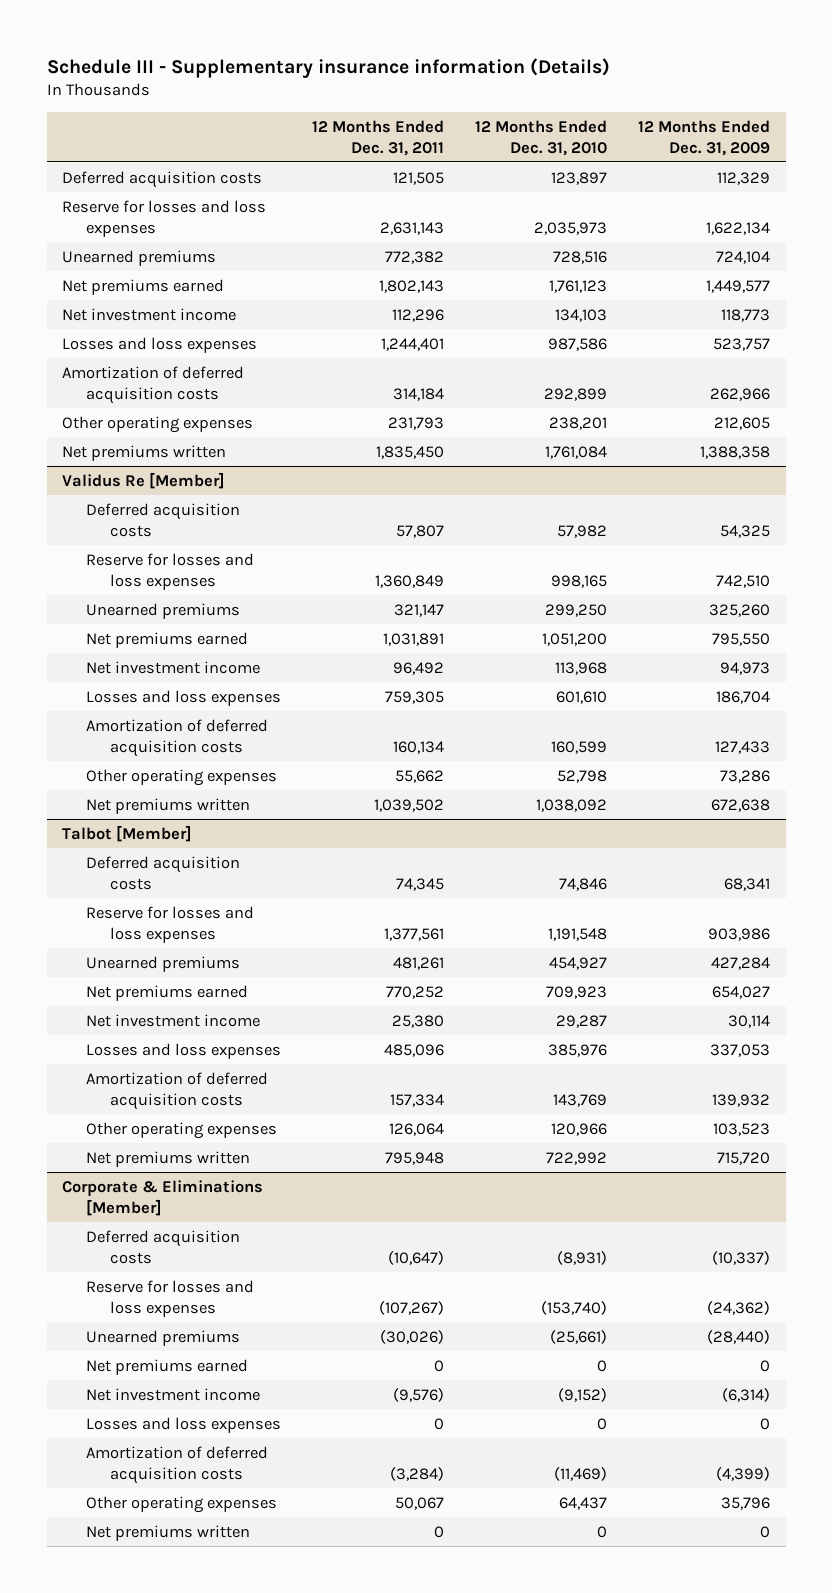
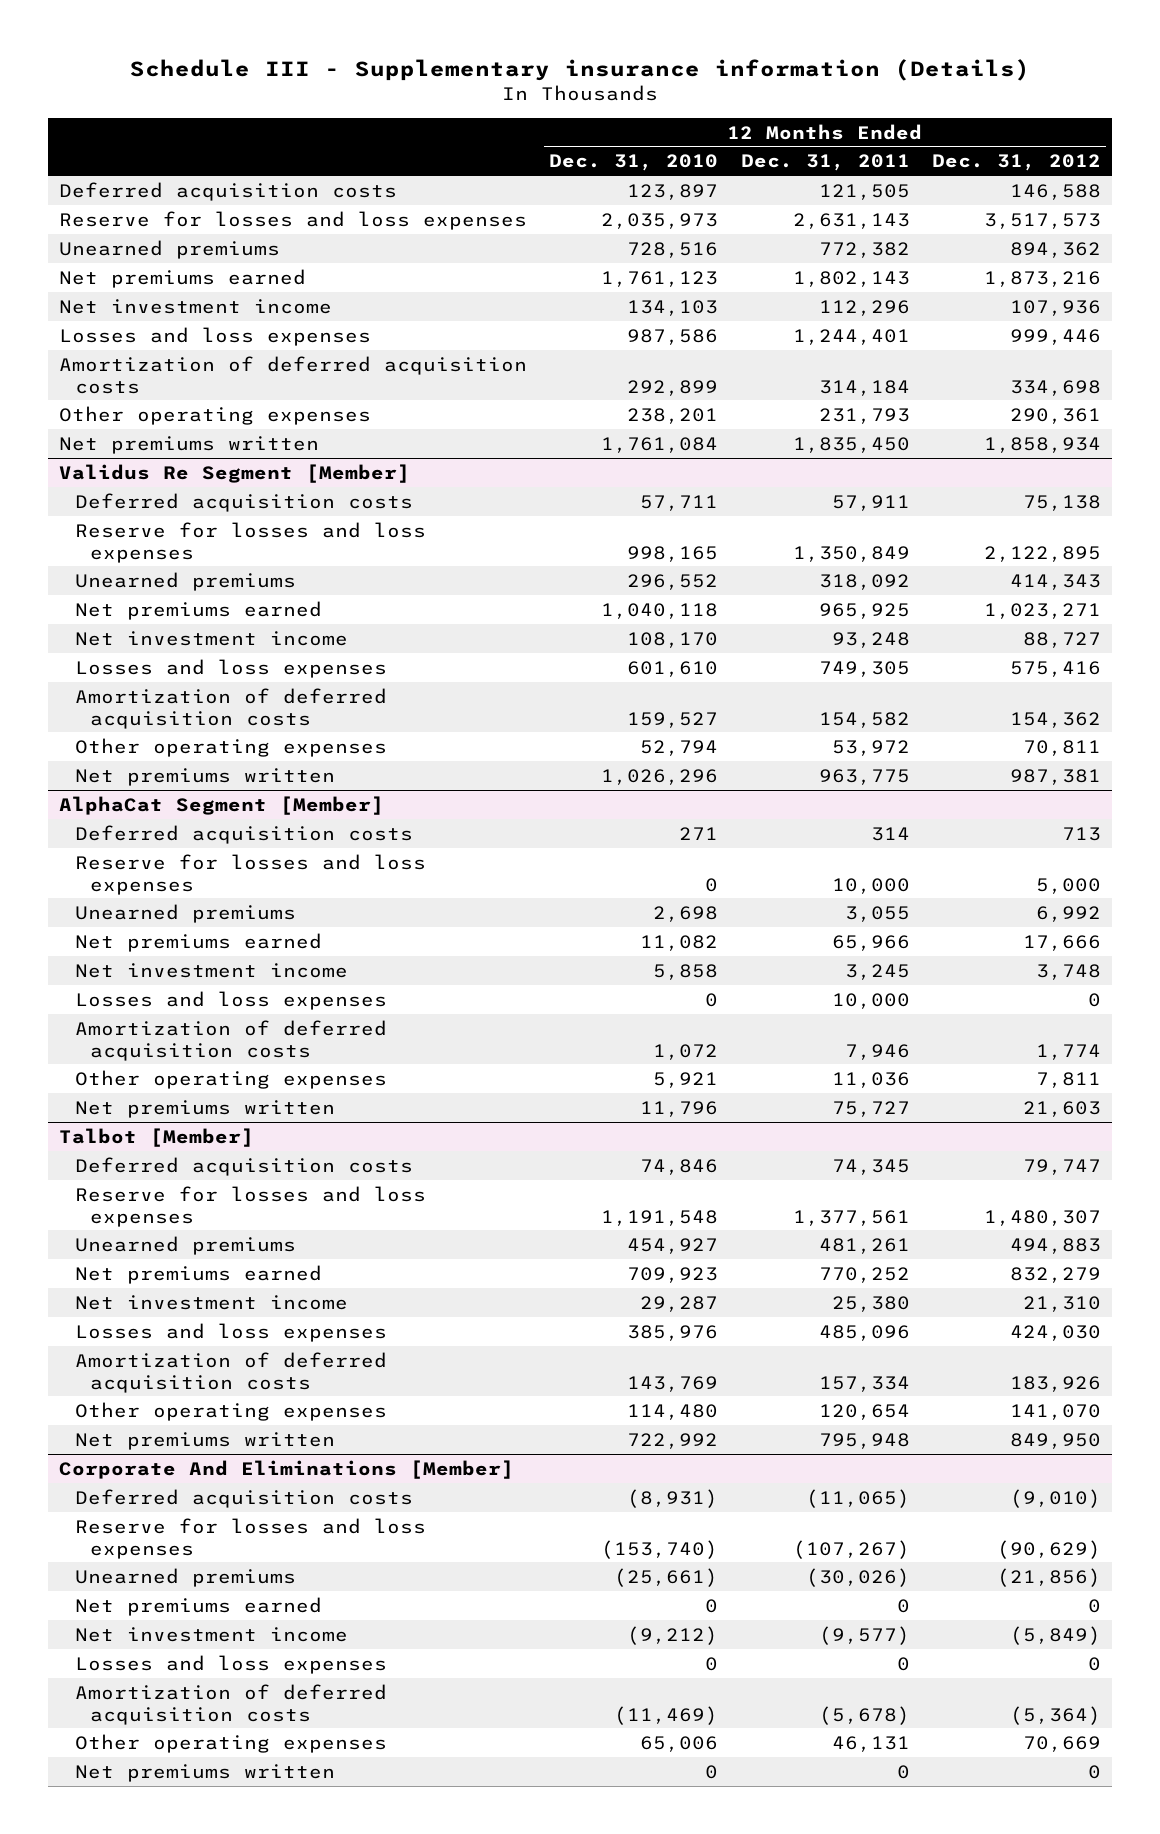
[638,119,771,156] 12 Months Ended Dec. 31, 2009 -> none
none -> [931,154,1101,172] Dec. 31, 2012
[62,471,226,489] Validus Re [Member] -> [59,463,411,483] Validus Re Segment [Member]
[396,524,445,538] 57,807 -> [831,494,910,511] 57,911
[557,524,608,538] 57,982 -> [640,494,719,511] 57,711
[375,574,445,588] 1,360,849 -> [792,545,910,562] 1,350,849
[394,603,445,617] 321,147 -> [818,573,910,590] 318,092
[545,603,608,617] 299,250 -> [627,573,719,590] 296,552
[383,632,445,646] 1,031,891 -> [818,602,910,619] 965,925
[542,632,608,646] 1,051,200 -> [601,602,719,619] 1,040,118
[393,661,445,675] 96,492 -> [831,631,910,648] 93,248
[555,661,608,675] 113,968 -> [627,631,719,648] 108,170
[385,690,445,704] 759,305 -> [818,660,910,677] 749,305
[393,740,445,754] 160,134 -> [818,711,910,728] 154,582
[551,740,608,754] 160,599 -> [627,711,719,728] 159,527
[395,769,445,783] 55,662 -> [831,739,910,756] 53,972
[557,769,608,783] 52,798 -> [640,739,719,756] 52,794
[374,798,445,812] 1,039,502 -> [818,768,910,785] 963,775
[536,798,608,812] 1,038,092 -> [601,768,719,785] 1,026,296
none -> [59,795,385,815] AlphaCat Segment [Member]
none -> [74,824,413,844] Deferred acquisition costs
none -> [74,853,426,895] Reserve for losses and loss expenses
none -> [74,903,296,923] Unearned premiums
none -> [74,932,322,952] Net premiums earned
none -> [74,962,348,978] Net investment income
none -> [74,990,387,1010] Losses and loss expenses
none -> [74,1019,387,1061] Amortization of deferred acquisition costs
none -> [74,1069,387,1089] Other operating expenses
none -> [74,1099,335,1118] Net premiums written
[389,1122,445,1136] 126,064 -> [818,1403,910,1420] 120,654
[551,1122,608,1136] 120,966 -> [627,1403,719,1420] 114,480
[62,1179,264,1216] Corporate & Eliminations [Member] -> [59,1459,515,1479] Corporate And Eliminations [Member]
[388,1250,445,1265] (10,647) -> [805,1488,910,1508] (11,065)
[393,1387,445,1402] (9,576) -> [818,1625,910,1645] (9,577)
[558,1387,608,1402] (9,152) -> [627,1625,719,1645] (9,212)
[390,1466,445,1481] (3,284) -> [818,1705,910,1725] (5,678)
[395,1496,445,1510] 50,067 -> [831,1735,910,1752] 46,131
[559,1496,608,1510] 64,437 -> [640,1735,719,1752] 65,006

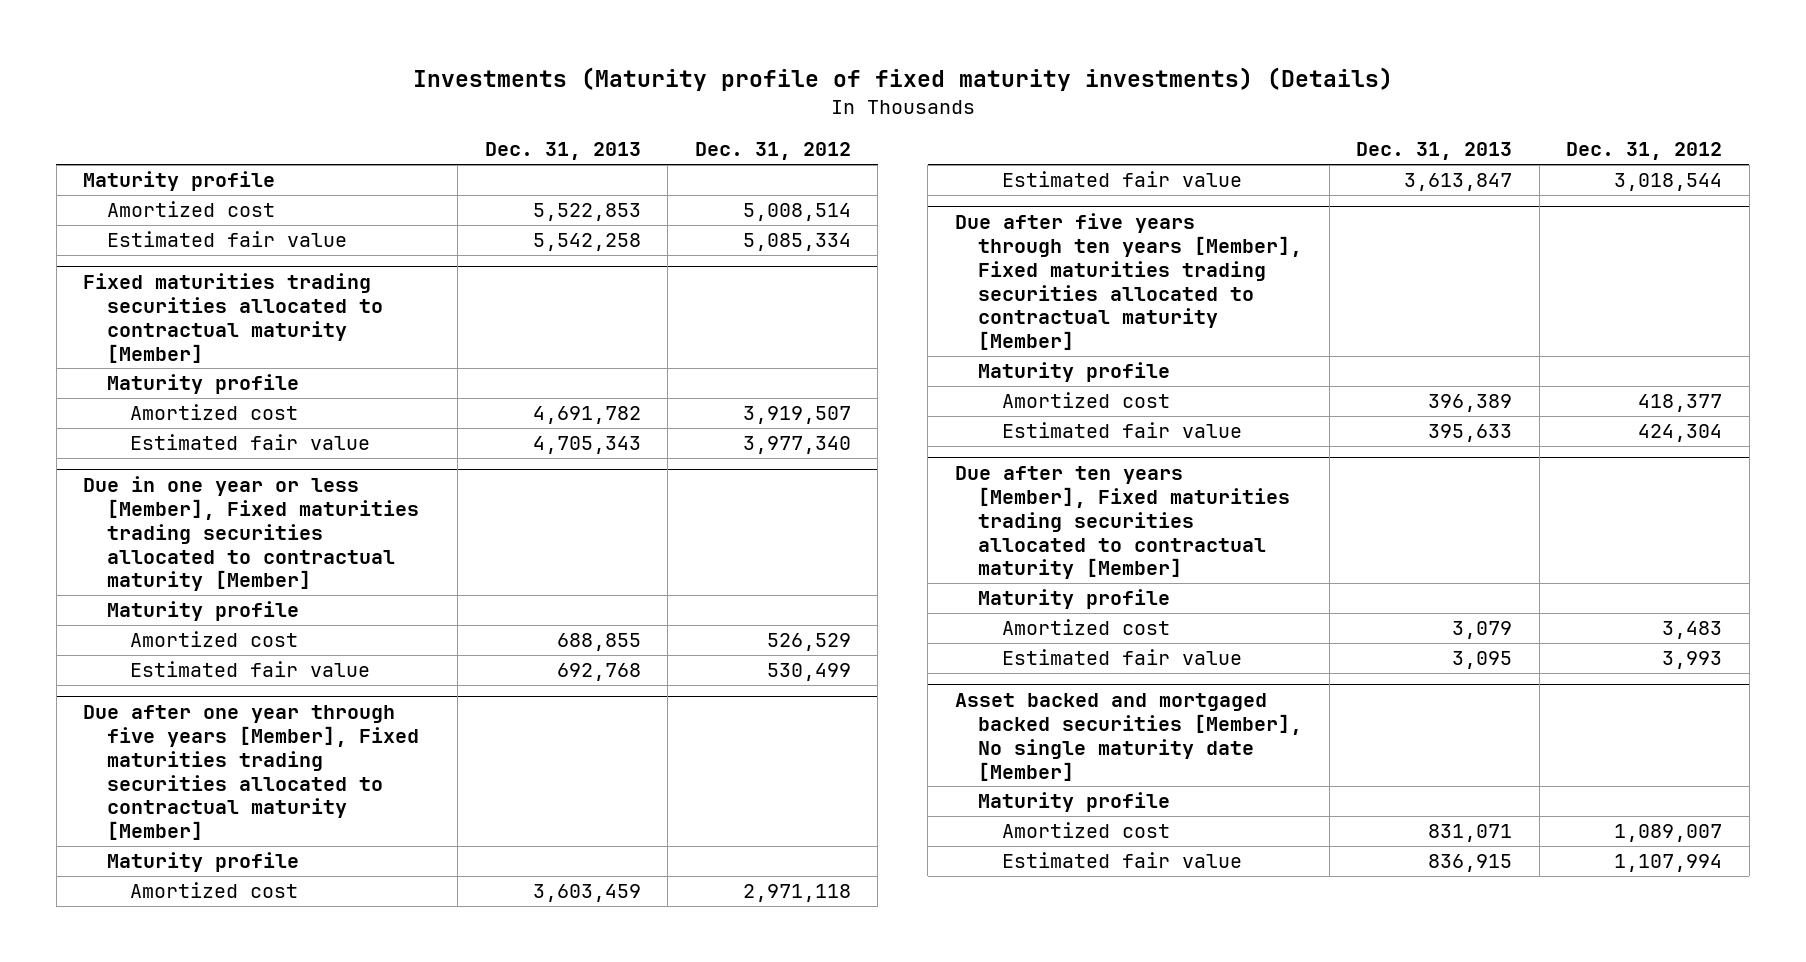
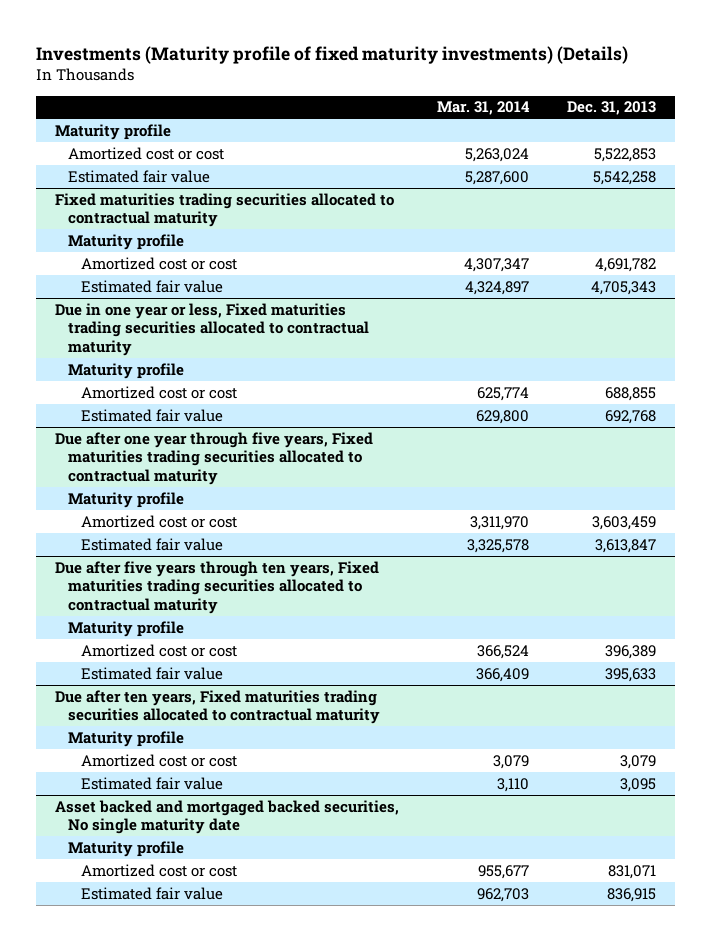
[694,142,851,161] Dec. 31, 2012 -> none
none -> [437,101,531,116] Mar. 31, 2014
[106,201,275,218] Amortized cost -> [67,146,224,160] Amortized cost or cost
[83,273,383,363] Fixed maturities trading securities allocated to contractual maturity [Member] -> [55,192,395,228] Fixed maturities trading securities allocated to contractual maturity
[130,404,299,421] Amortized cost -> [80,256,237,270] Amortized cost or cost
[83,476,419,592] Due in one year or less [Member], Fixed maturities trading securities allocated to contractual maturity [Member] -> [55,302,369,357] Due in one year or less, Fixed maturities trading securities allocated to contractual maturity
[130,631,299,648] Amortized cost -> [80,385,237,399] Amortized cost or cost
[83,705,419,841] Due after one year through five years [Member], Fixed maturities trading securities allocated to contractual maturity [Member] -> [55,431,374,486] Due after one year through five years, Fixed maturities trading securities allocated to contractual maturity
[130,882,299,899] Amortized cost -> [80,514,237,528] Amortized cost or cost
[954,213,1303,351] Due after five years through ten years [Member], Fixed maturities trading securities allocated to contractual maturity [Member] -> [55,560,380,615] Due after five years through ten years, Fixed maturities trading securities allocated to contractual maturity
[1001,392,1170,409] Amortized cost -> [80,643,237,657] Amortized cost or cost
[954,466,1291,580] Due after ten years [Member], Fixed maturities trading securities allocated to contractual maturity [Member] -> [55,689,380,725] Due after ten years, Fixed maturities trading securities allocated to contractual maturity
[1001,619,1170,636] Amortized cost -> [80,753,237,767] Amortized cost or cost
[954,693,1303,781] Asset backed and mortgaged backed securities [Member], No single maturity date [Member] -> [55,799,400,835] Asset backed and mortgaged backed securities, No single maturity date
[1001,822,1170,839] Amortized cost -> [80,863,237,877] Amortized cost or cost

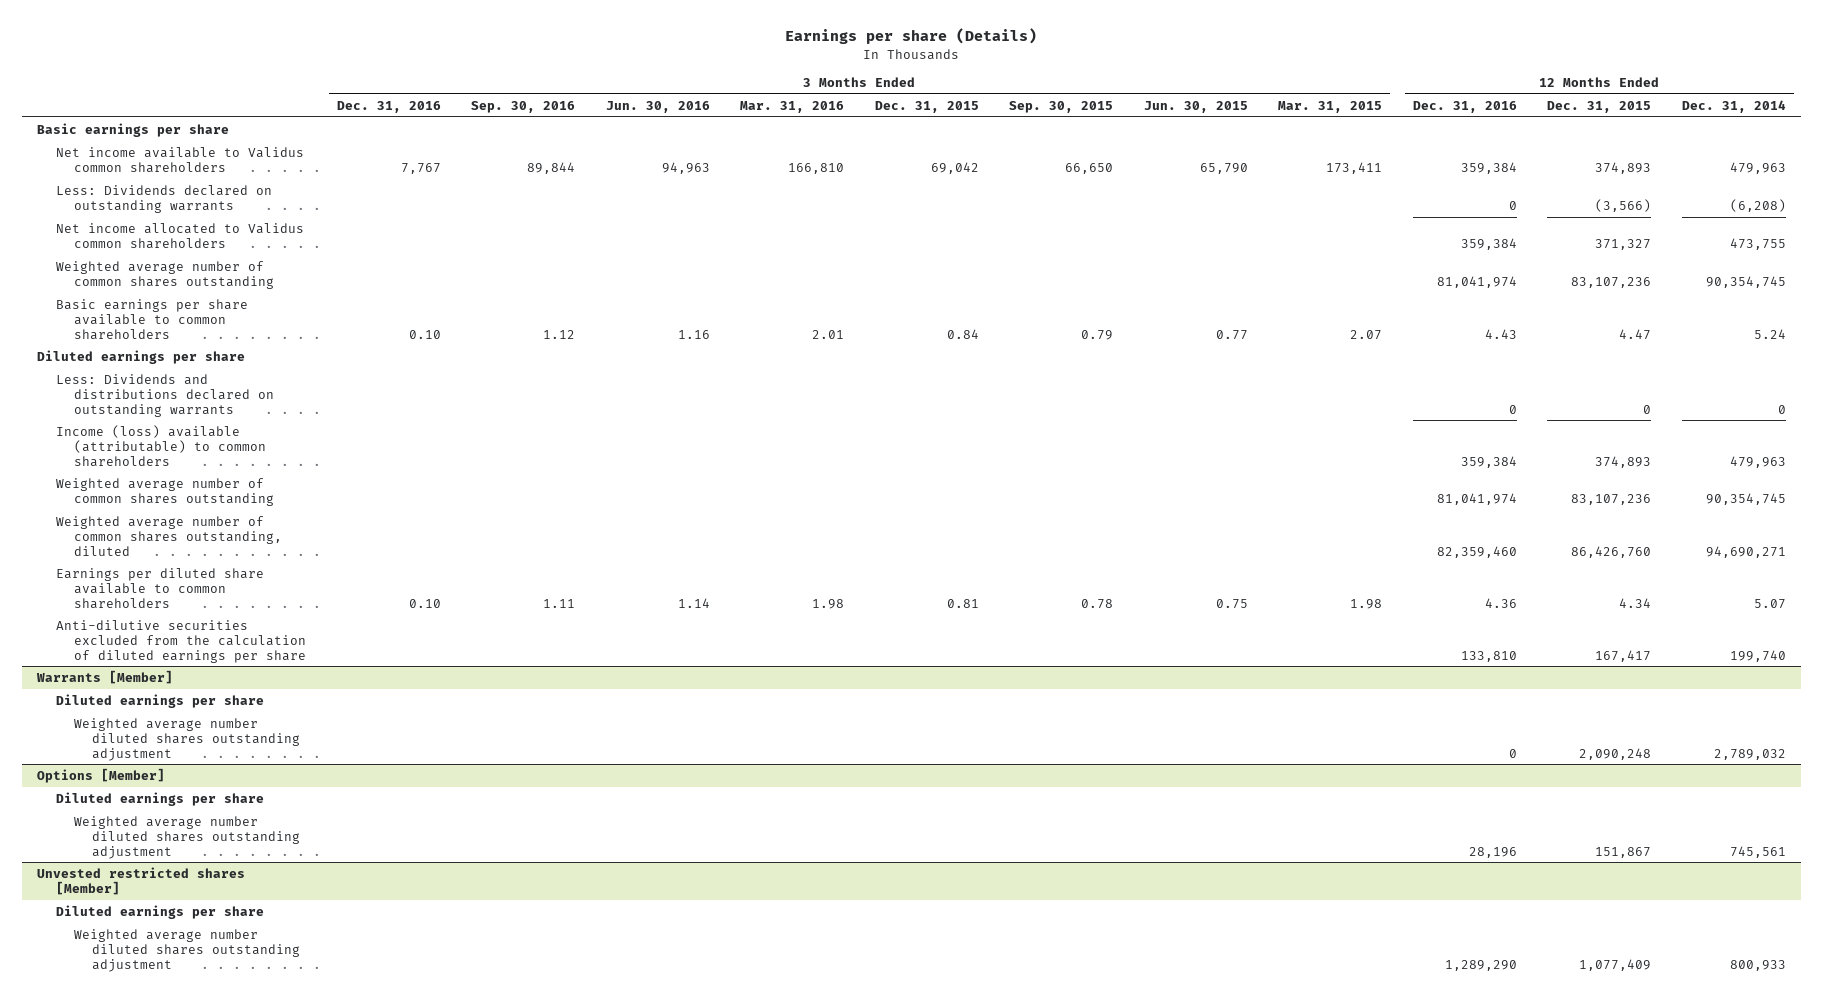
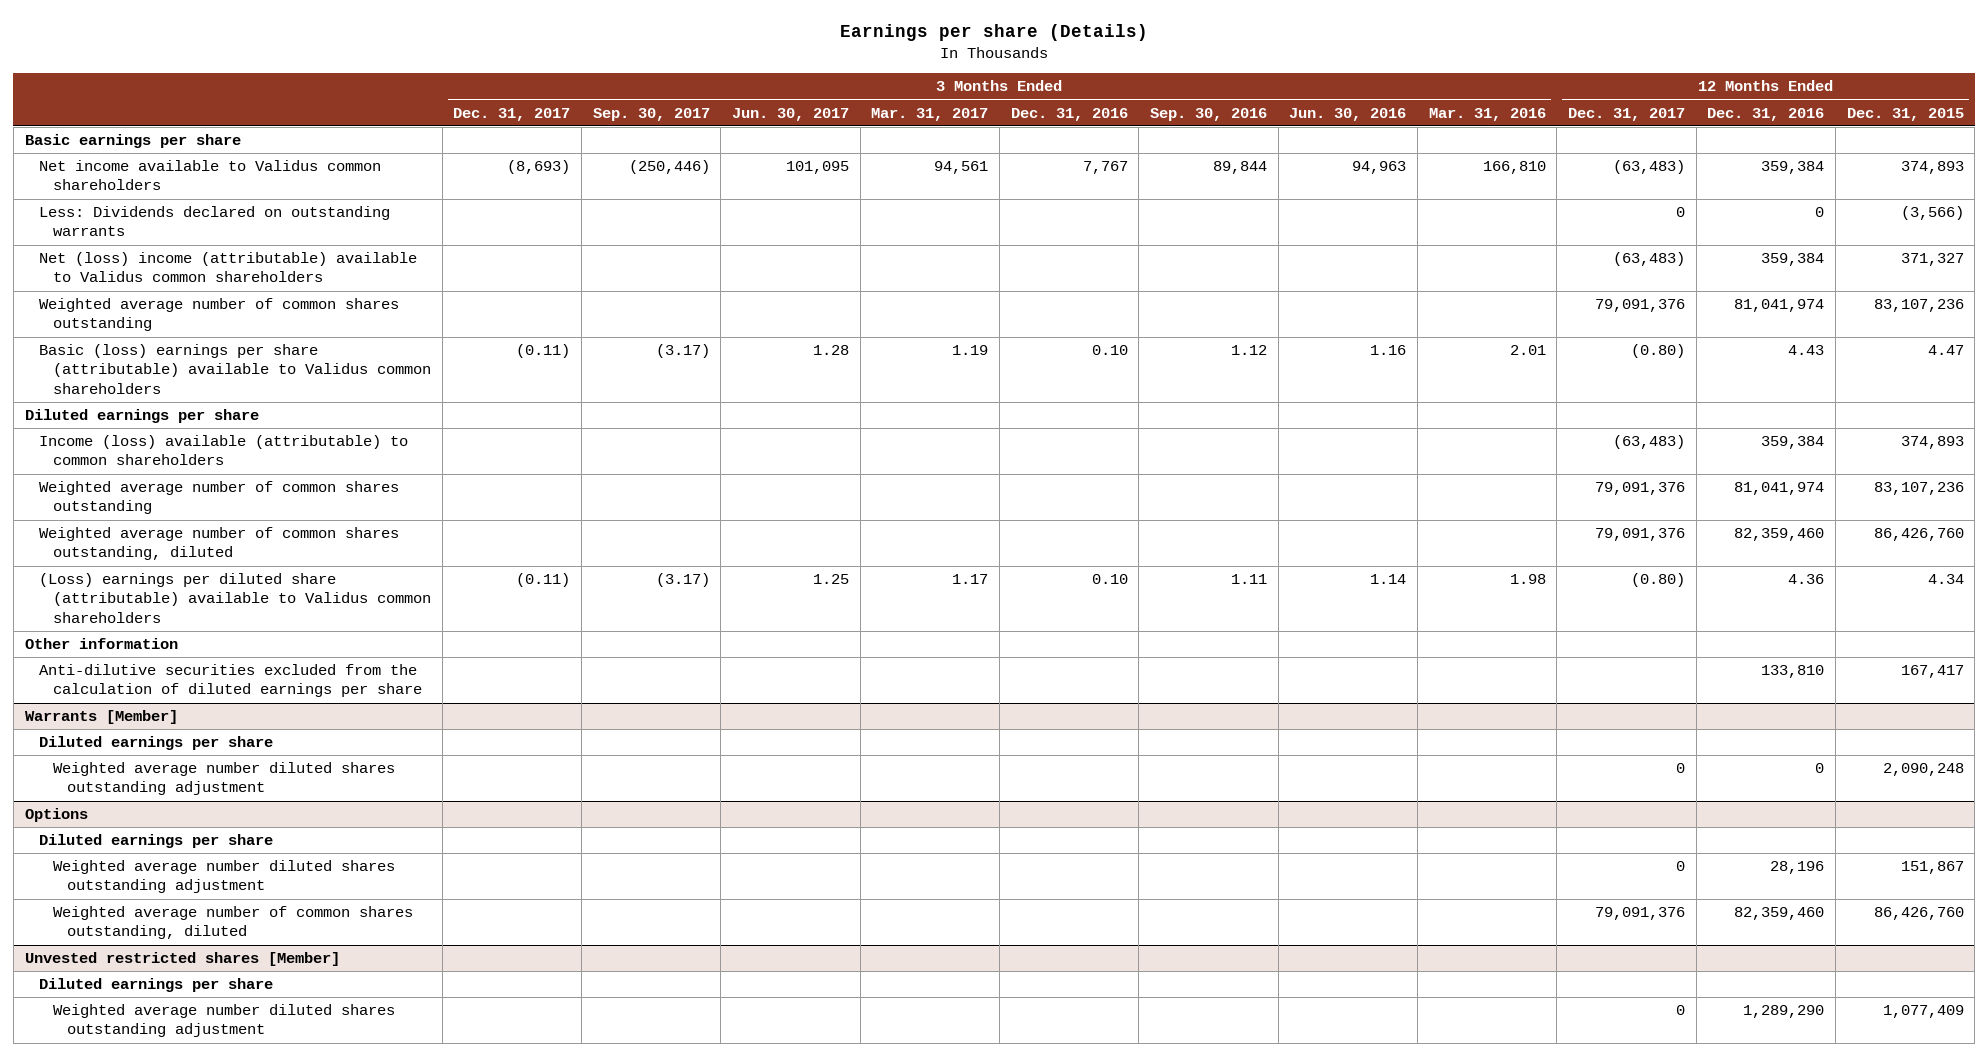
[874,100,979,113] Dec. 31, 2015 -> none
[1009,100,1114,113] Sep. 30, 2015 -> none
[1143,100,1248,113] Jun. 30, 2015 -> none
[1278,100,1383,113] Mar. 31, 2015 -> none
[1681,99,1786,113] Dec. 31, 2014 -> none
none -> [453,107,571,121] Dec. 31, 2017
none -> [592,107,710,121] Sep. 30, 2017
none -> [731,107,849,121] Jun. 30, 2017
none -> [871,107,989,121] Mar. 31, 2017
none -> [1567,107,1685,121] Dec. 31, 2017
[55,222,304,249] Net income allocated to Validus common shareholders -> [38,252,417,283] Net (loss) income (attributable) available to Validus common shareholders
[55,298,248,340] Basic earnings per share available to common shareholders -> [38,344,431,394] Basic (loss) earnings per share (attributable) available to Validus common shareholders
[55,373,275,417] Less: Dividends and distributions declared on outstanding warrants -> none
[55,567,264,609] Earnings per diluted share available to common shareholders -> [38,573,431,623] (Loss) earnings per diluted share (attributable) available to Validus common shareholders
none -> [24,638,178,650] Other information
[37,767,166,783] Options [Member] -> [24,808,88,823] Options
none -> [52,906,413,940] Weighted average number of common shares outstanding, diluted

